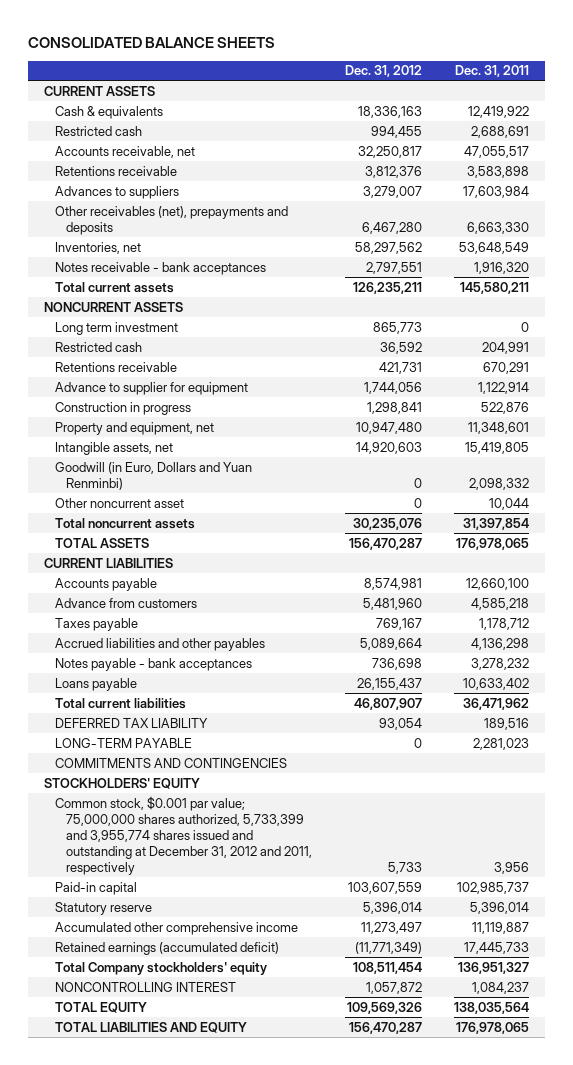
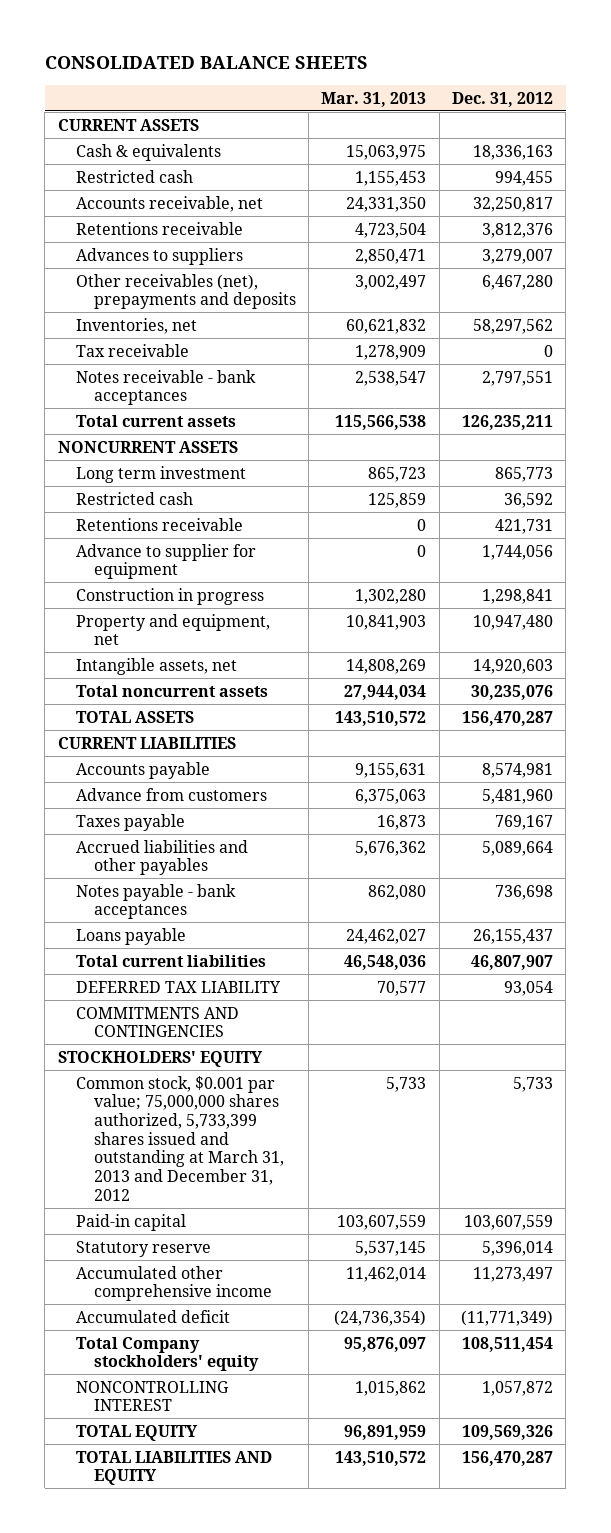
[455,65,530,78] Dec. 31, 2011 -> none
none -> [321,91,427,107] Mar. 31, 2013
none -> [75,343,189,357] Tax receivable
[54,461,252,490] Goodwill (in Euro, Dollars and Yuan Renminbi) -> none
[54,497,184,508] Other noncurrent asset -> none
[54,737,192,748] LONG-TERM PAYABLE -> none
[54,795,312,876] Common stock, $0.001 par value; 75,000,000 shares authorized, 5,733,399 and 3,955,774 shares issued and outstanding at December 31, 2012 and 2011, respectively -> [75,1075,284,1201] Common stock, $0.001 par value; 75,000,000 shares authorized, 5,733,399 shares issued and outstanding at March 31, 2013 and December 31, 2012
[54,941,279,955] Retained earnings (accumulated deficit) -> [75,1309,230,1323] Accumulated deficit

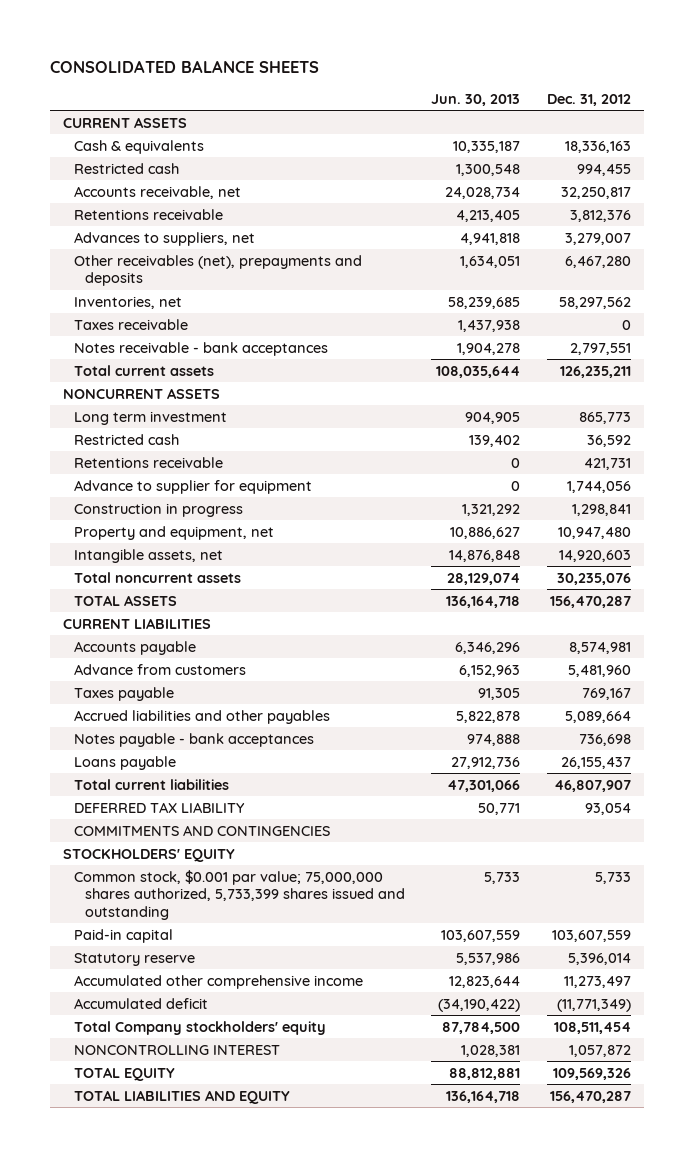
[321,91,427,107] Mar. 31, 2013 -> none
none -> [431,93,521,106] Jun. 30, 2013
[75,247,243,265] Advances to suppliers -> [74,231,256,246] Advances to suppliers, net
[75,343,189,357] Tax receivable -> [74,318,189,330] Taxes receivable
[75,1075,284,1201] Common stock, $0.001 par value; 75,000,000 shares authorized, 5,733,399 shares issued and outstanding at March 31, 2013 and December 31, 2012 -> [74,869,406,920] Common stock, $0.001 par value; 75,000,000 shares authorized, 5,733,399 shares issued and outstanding

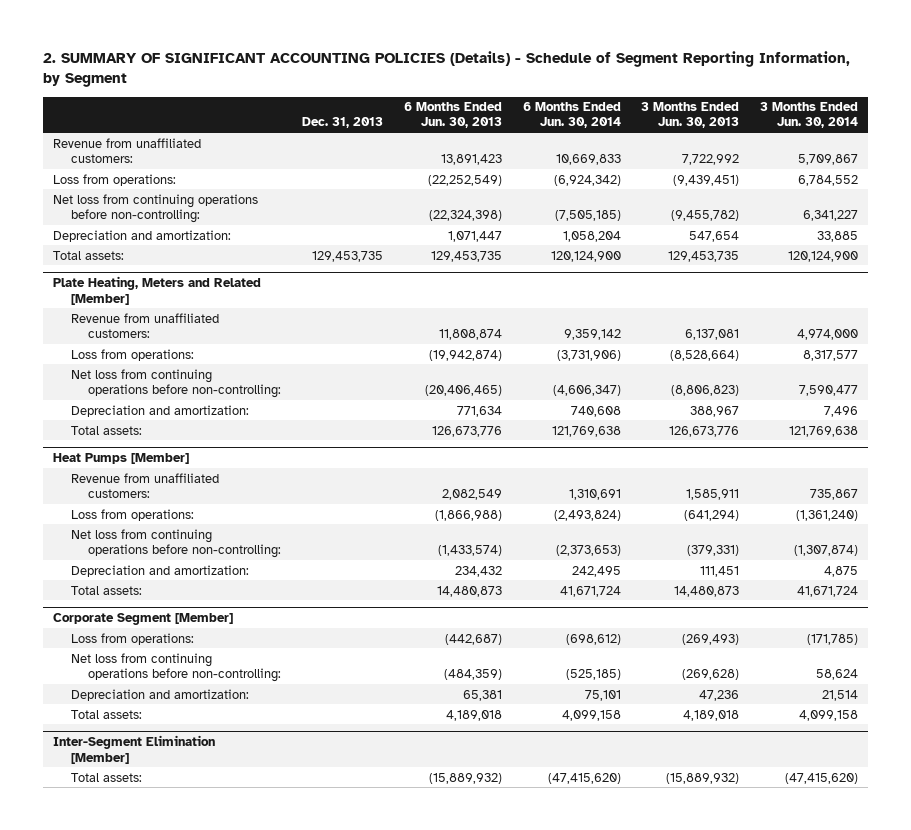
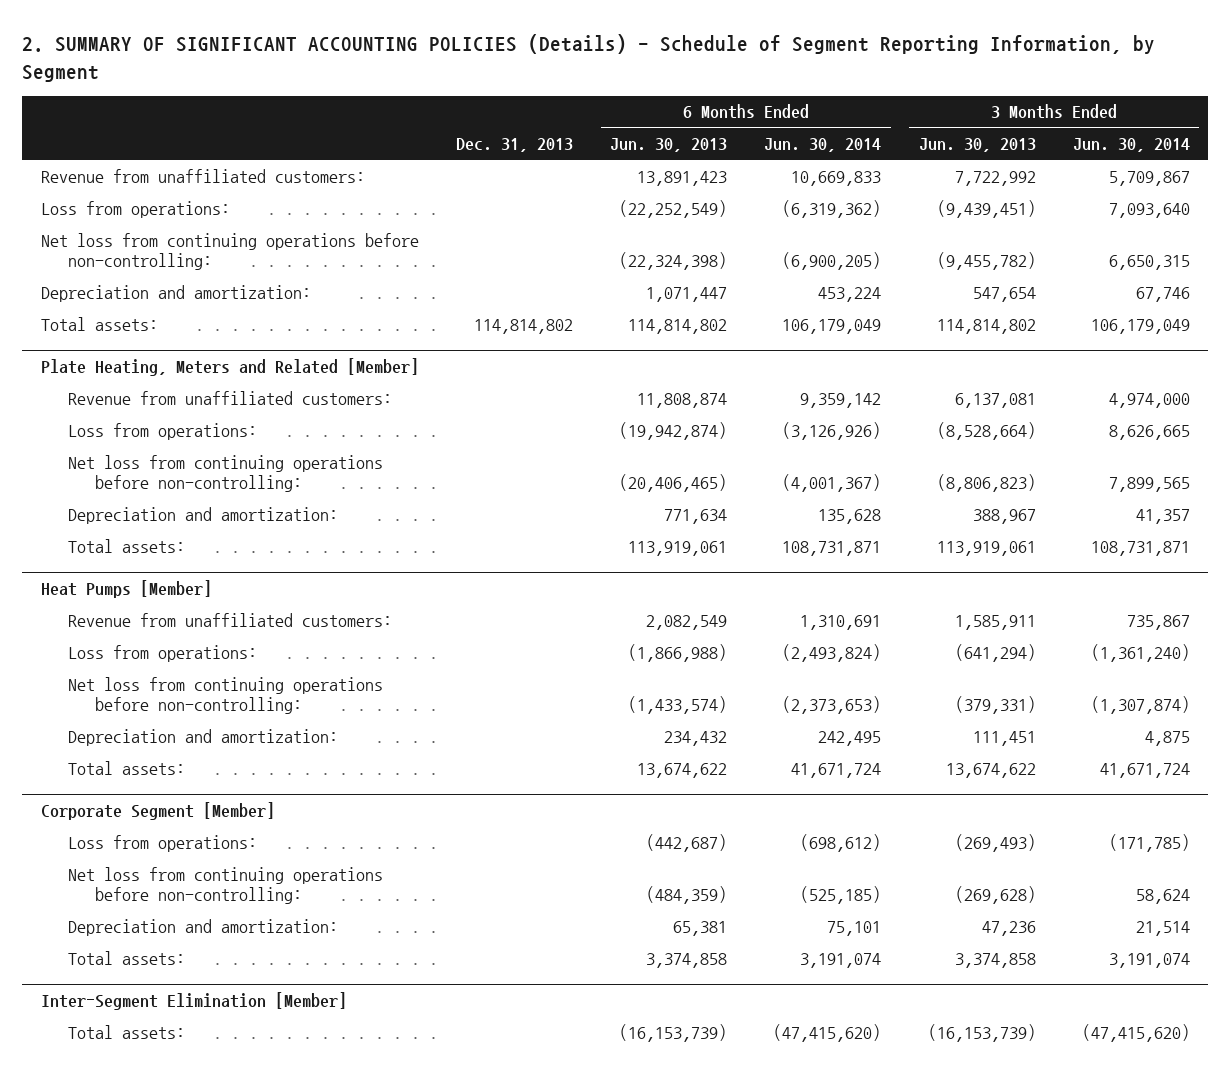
[553,174,621,186] (6,924,342) -> [782,199,882,218] (6,319,362)
[797,174,858,186] 6,784,552 -> [1108,202,1190,218] 7,093,640
[554,209,621,221] (7,505,185) -> [782,252,882,271] (6,900,205)
[802,209,858,221] 6,341,227 -> [1108,255,1190,271] 6,650,315
[562,230,621,242] 1,058,204 -> [818,286,882,302] 453,224
[816,230,858,242] 33,885 -> [1135,286,1190,302] 67,746
[312,250,384,262] 129,453,735 -> [474,318,574,334] 114,814,802
[430,250,502,262] 129,453,735 -> [628,318,728,334] 114,814,802
[550,250,621,262] 120,124,900 -> [782,318,882,334] 106,179,049
[668,250,740,262] 129,453,735 -> [936,318,1036,334] 114,814,802
[787,250,858,262] 120,124,900 -> [1090,318,1190,334] 106,179,049
[556,349,621,361] (3,731,906) -> [782,421,882,440] (3,126,926)
[802,349,858,361] 8,317,577 -> [1108,424,1190,440] 8,626,665
[552,384,621,396] (4,606,347) -> [782,474,882,493] (4,001,367)
[798,384,858,396] 7,590,477 -> [1108,477,1190,493] 7,899,565
[570,405,621,417] 740,608 -> [818,508,882,524] 135,628
[823,405,858,417] 7,496 -> [1135,508,1190,524] 41,357
[431,425,502,437] 126,673,776 -> [628,540,728,556] 113,919,061
[551,425,621,437] 121,769,638 -> [782,540,882,556] 108,731,871
[669,425,740,437] 126,673,776 -> [936,540,1036,556] 113,919,061
[788,425,858,437] 121,769,638 -> [1090,540,1190,556] 108,731,871
[436,585,502,597] 14,480,873 -> [637,762,728,778] 13,674,622
[674,585,740,597] 14,480,873 -> [945,762,1036,778] 13,674,622
[445,709,502,721] 4,189,018 -> [646,952,728,968] 3,374,858
[561,709,621,721] 4,099,158 -> [800,952,882,968] 3,191,074
[683,709,740,721] 4,189,018 -> [954,952,1036,968] 3,374,858
[798,709,858,721] 4,099,158 -> [1108,952,1190,968] 3,191,074
[428,772,502,784] (15,889,932) -> [619,1023,728,1042] (16,153,739)
[666,772,740,784] (15,889,932) -> [927,1023,1036,1042] (16,153,739)

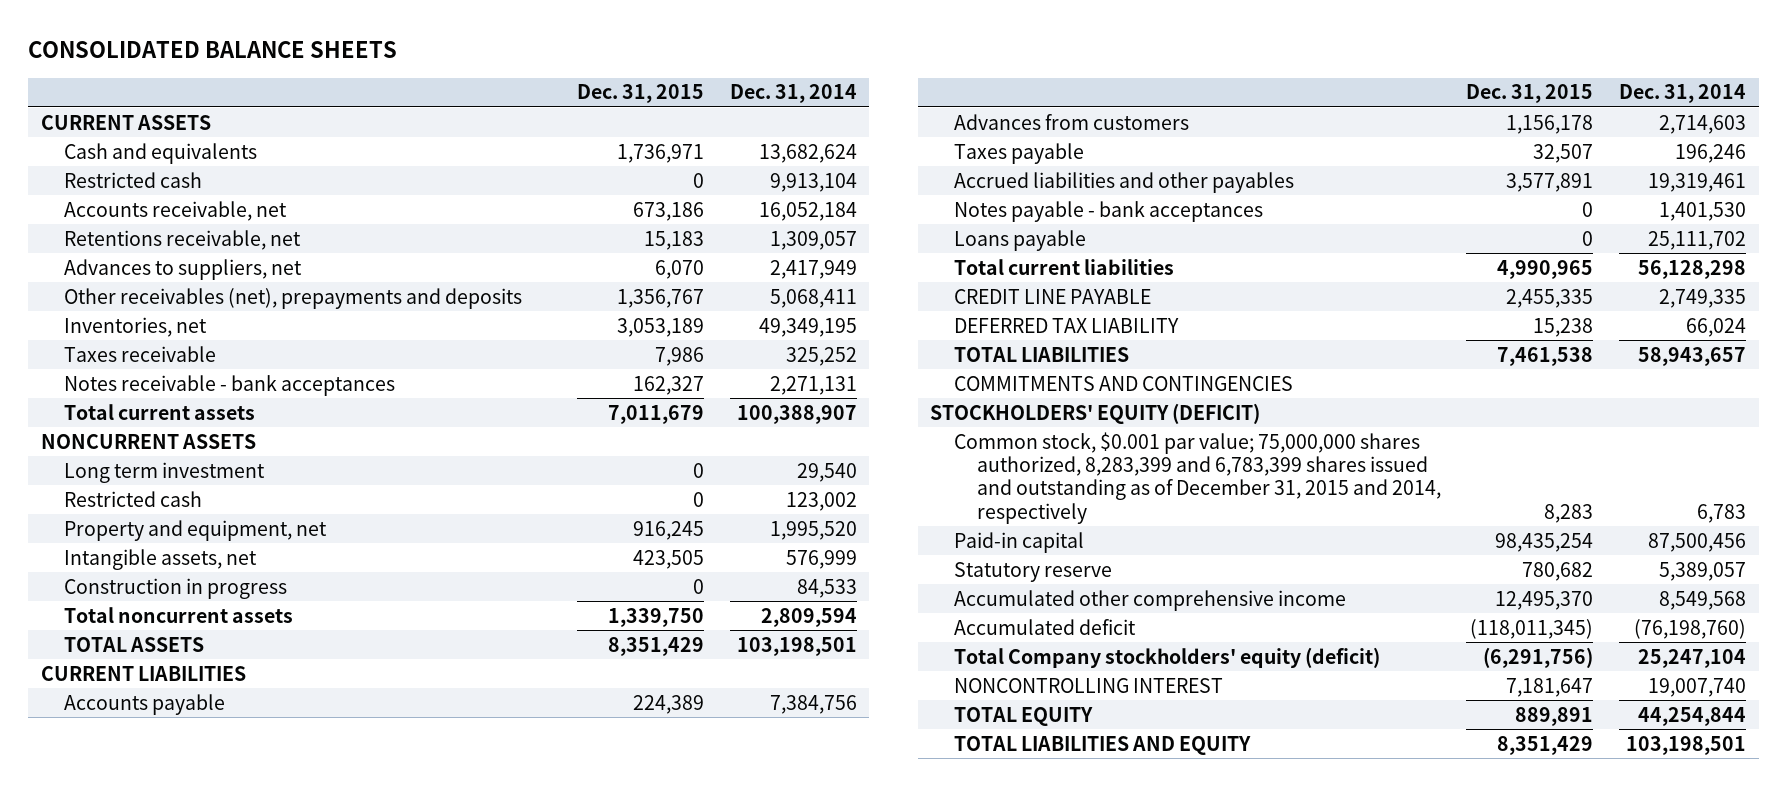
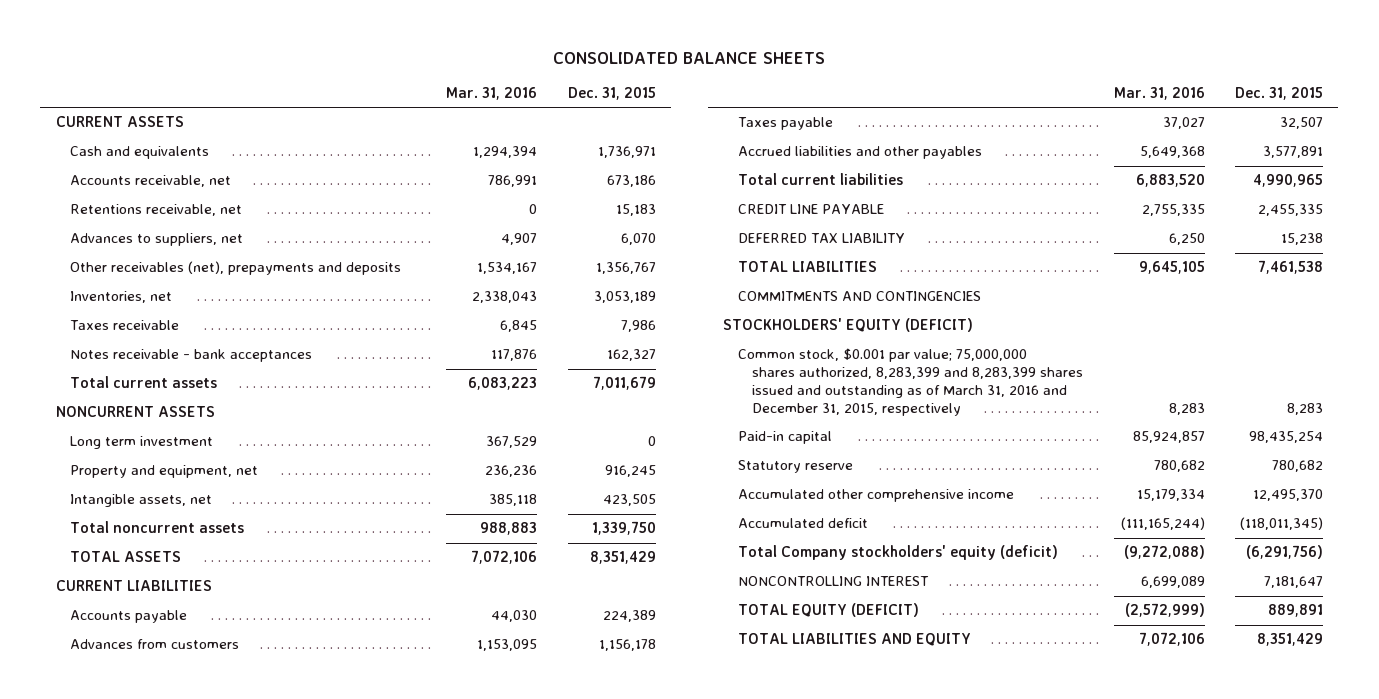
[729,84,857,104] Dec. 31, 2014 -> none
none -> [446,86,538,100] Mar. 31, 2016
[64,171,203,188] Restricted cash -> none
[64,490,203,507] Restricted cash -> none
[64,577,288,599] Construction in progress -> none
[953,200,1263,222] Notes payable - bank acceptances -> none
[953,229,1086,251] Loans payable -> none
[953,431,1441,524] Common stock, $0.001 par value; 75,000,000 shares authorized, 8,283,399 and 6,783,399 shares issued and outstanding as of December 31, 2015 and 2014, respectively -> [737,348,1084,417] Common stock, $0.001 par value; 75,000,000 shares authorized, 8,283,399 and 8,283,399 shares issued and outstanding as of March 31, 2016 and December 31, 2015, respectively
[953,706,1093,726] TOTAL EQUITY -> [737,603,919,618] TOTAL EQUITY (DEFICIT)

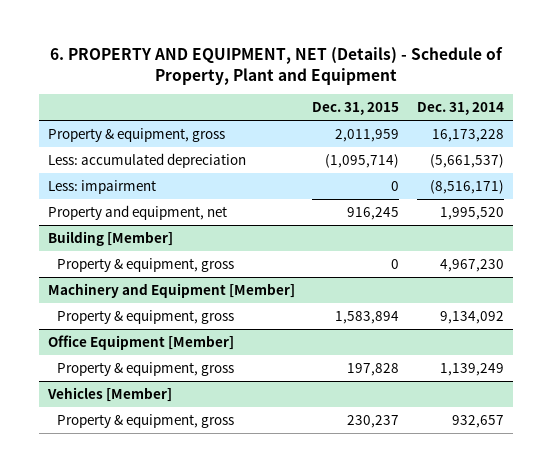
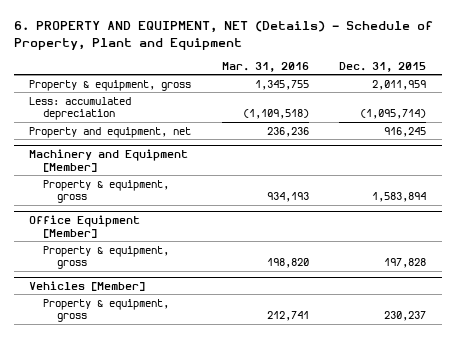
[417,102,505,116] Dec. 31, 2014 -> none
none -> [221,61,309,72] Mar. 31, 2016
[47,180,156,195] Less: impairment -> none
[47,231,173,247] Building [Member] -> none
[57,258,235,273] Property & equipment, gross -> none

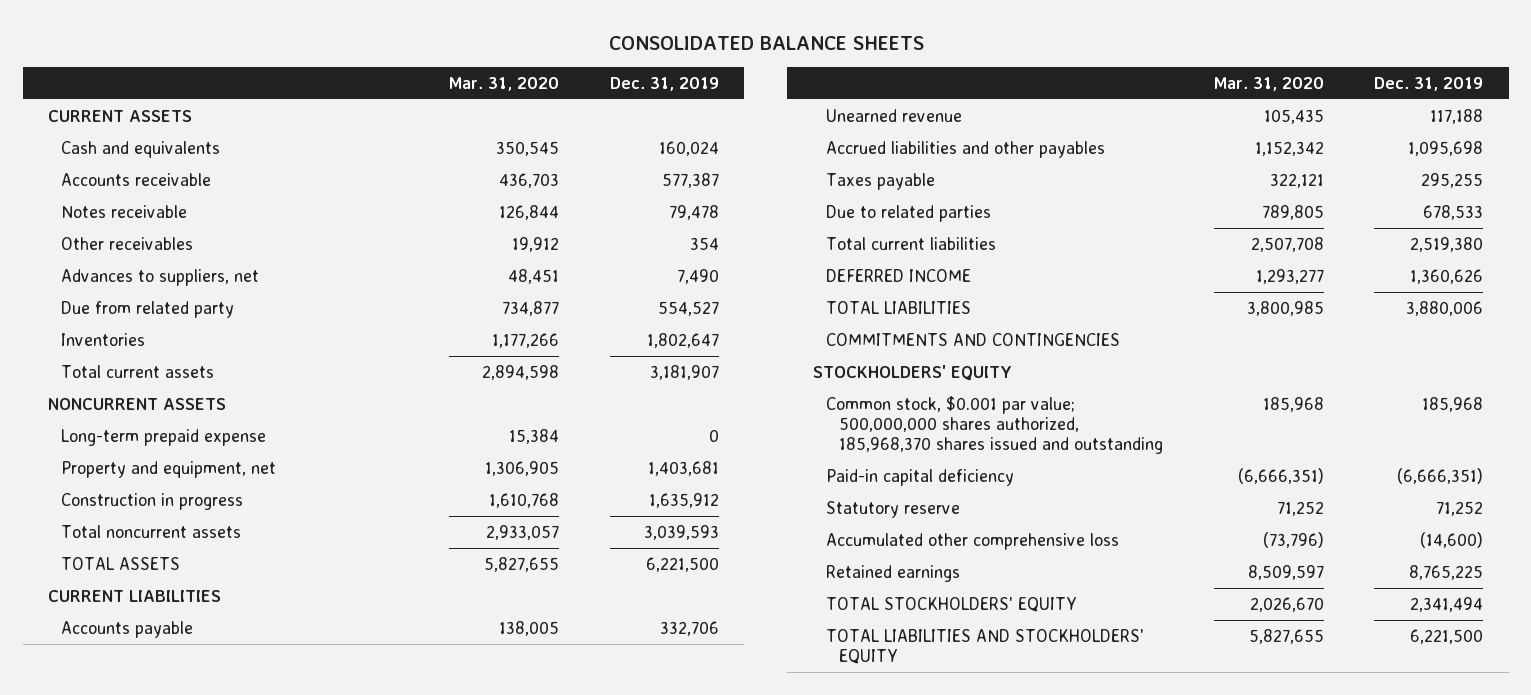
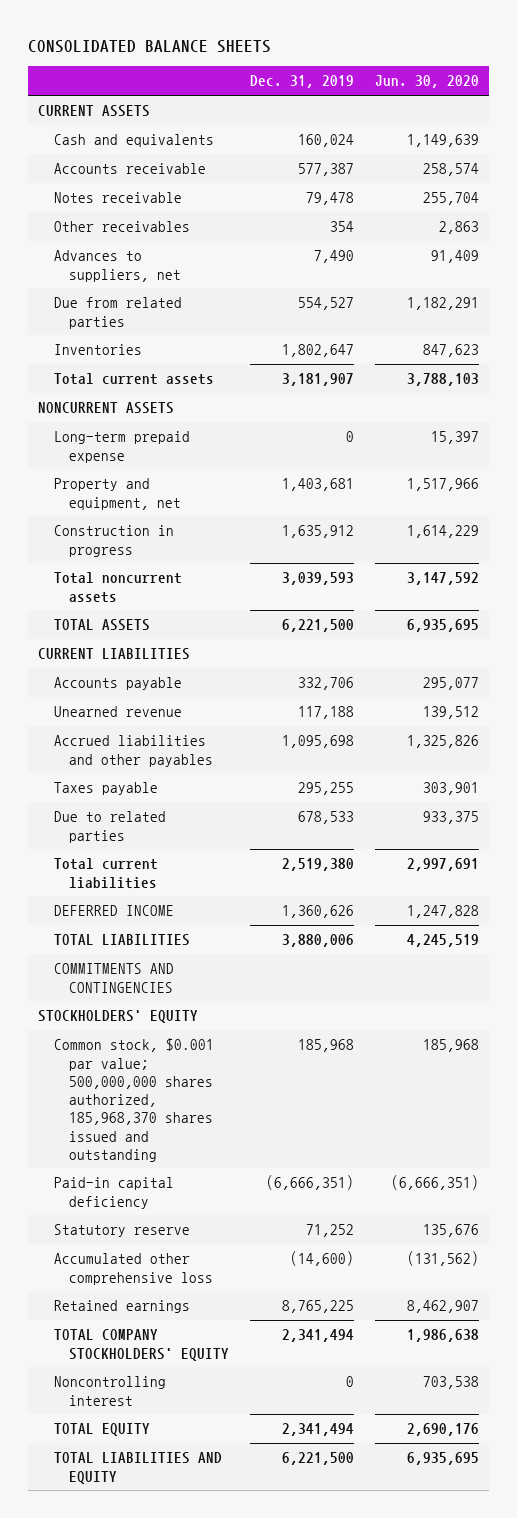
[449,76,560,91] Mar. 31, 2020 -> none
none -> [374,75,479,89] Jun. 30, 2020
[61,300,235,318] Due from related party -> [53,297,182,329] Due from related parties
[826,596,1078,612] TOTAL STOCKHOLDERS' EQUITY -> [53,1329,230,1361] TOTAL COMPANY STOCKHOLDERS' EQUITY
none -> [53,1376,166,1406] Noncontrolling interest
none -> [53,1423,150,1437] TOTAL EQUITY
[826,628,1145,665] TOTAL LIABILITIES AND STOCKHOLDERS' EQUITY -> [53,1452,222,1484] TOTAL LIABILITIES AND EQUITY

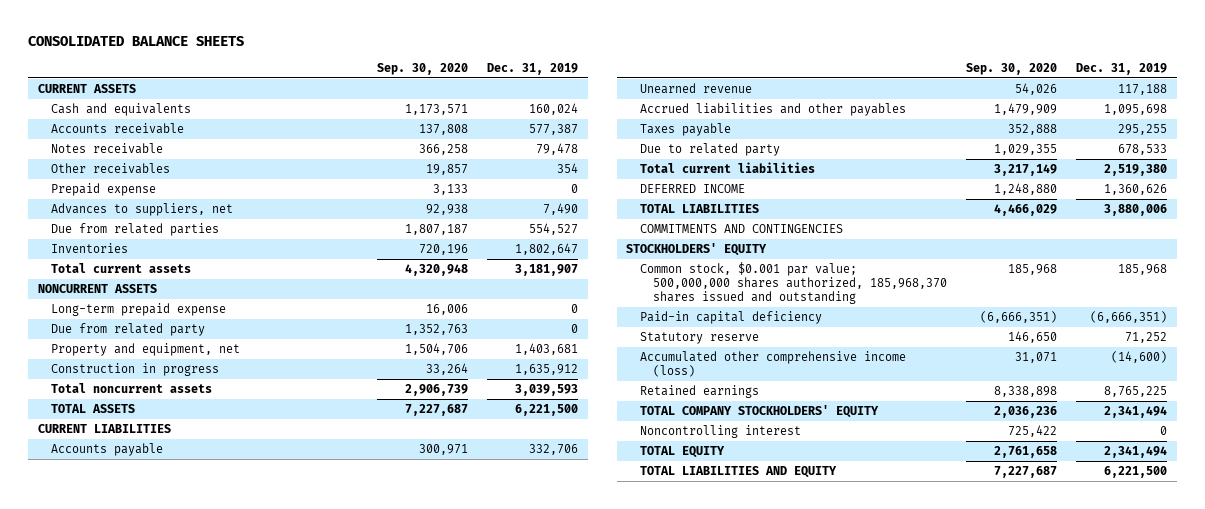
[374,75,479,89] Jun. 30, 2020 -> none
none -> [377,62,469,75] Sep. 30, 2020
none -> [50,183,156,197] Prepaid expense
none -> [50,323,205,337] Due from related party
[53,811,166,843] Due to related parties -> [639,143,780,157] Due to related party
[53,1253,214,1285] Accumulated other comprehensive loss -> [639,351,906,378] Accumulated other comprehensive income (loss)

